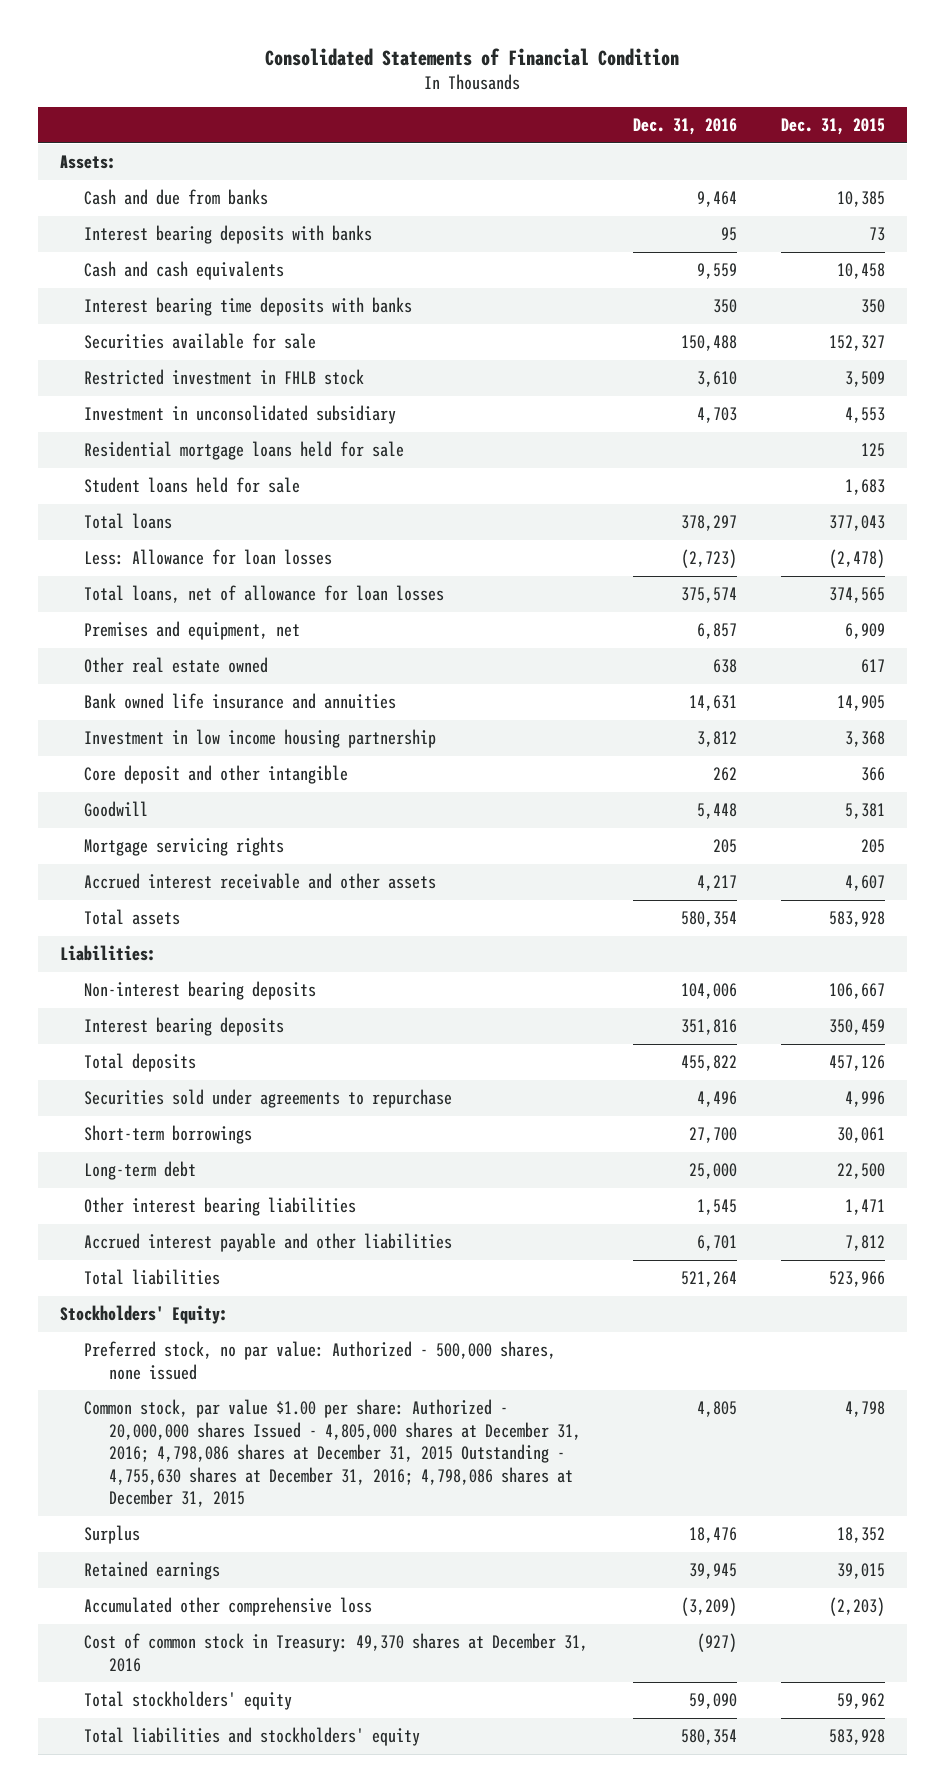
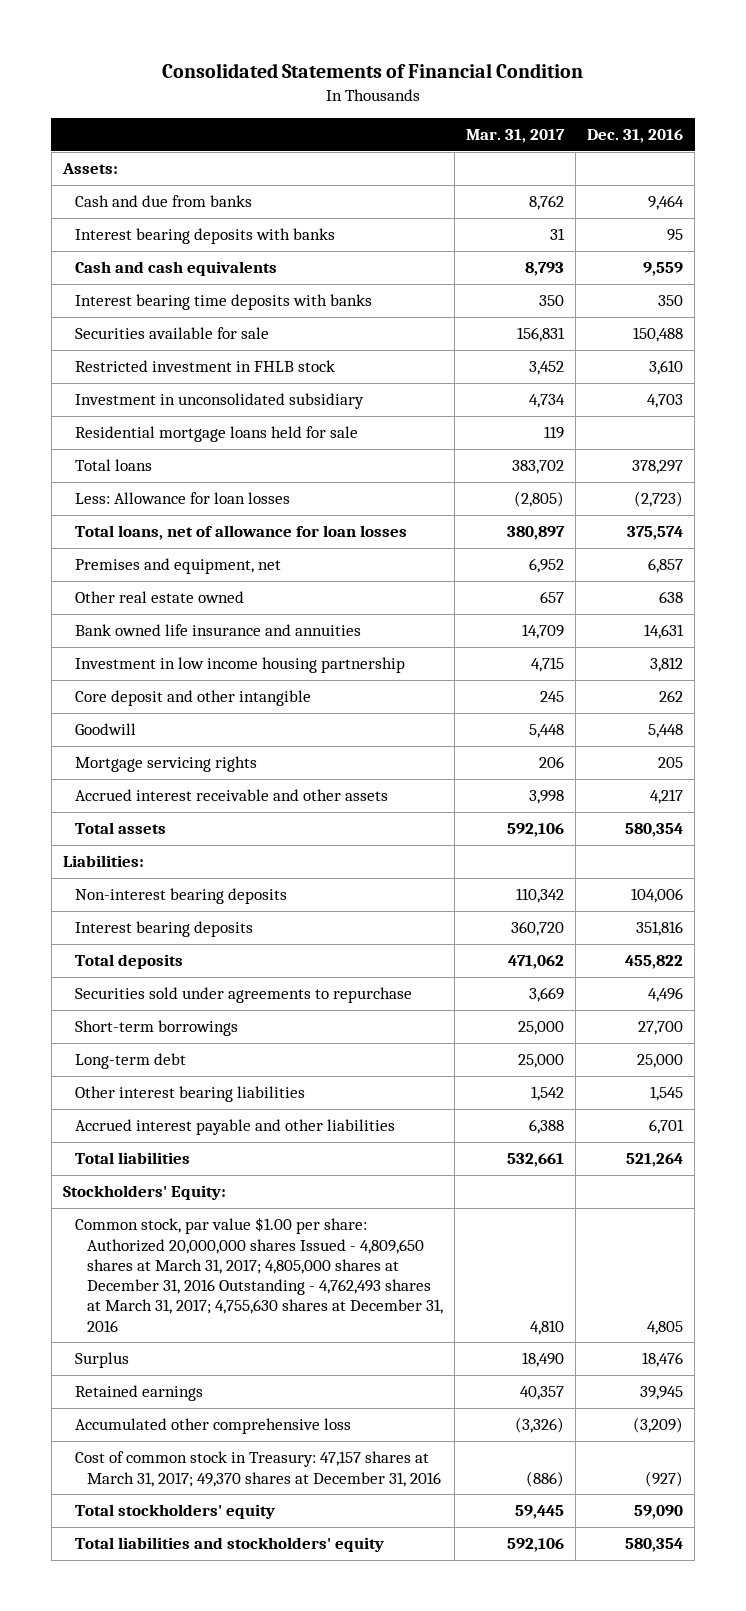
[780,118,885,136] Dec. 31, 2015 -> none
none -> [466,129,566,144] Mar. 31, 2017
[84,477,301,494] Student loans held for sale -> none
[84,1341,557,1380] Preferred stock, no par value: Authorized - 500,000 shares, none issued -> none
[84,1399,581,1508] Common stock, par value $1.00 per share: Authorized - 20,000,000 shares Issued - 4,805,000 shares at December 31, 2016; 4,798,086 shares at December 31, 2015 Outstanding - 4,755,630 shares at December 31, 2016; 4,798,086 shares at December 31, 2015 -> [74,1217,443,1332] Common stock, par value $1.00 per share: Authorized 20,000,000 shares Issued - 4,809,650 shares at March 31, 2017; 4,805,000 shares at December 31, 2016 Outstanding - 4,762,493 shares at March 31, 2017; 4,755,630 shares at December 31, 2016
[84,1633,589,1672] Cost of common stock in Treasury: 49,370 shares at December 31, 2016 -> [74,1451,441,1487] Cost of common stock in Treasury: 47,157 shares at March 31, 2017; 49,370 shares at December 31, 2016

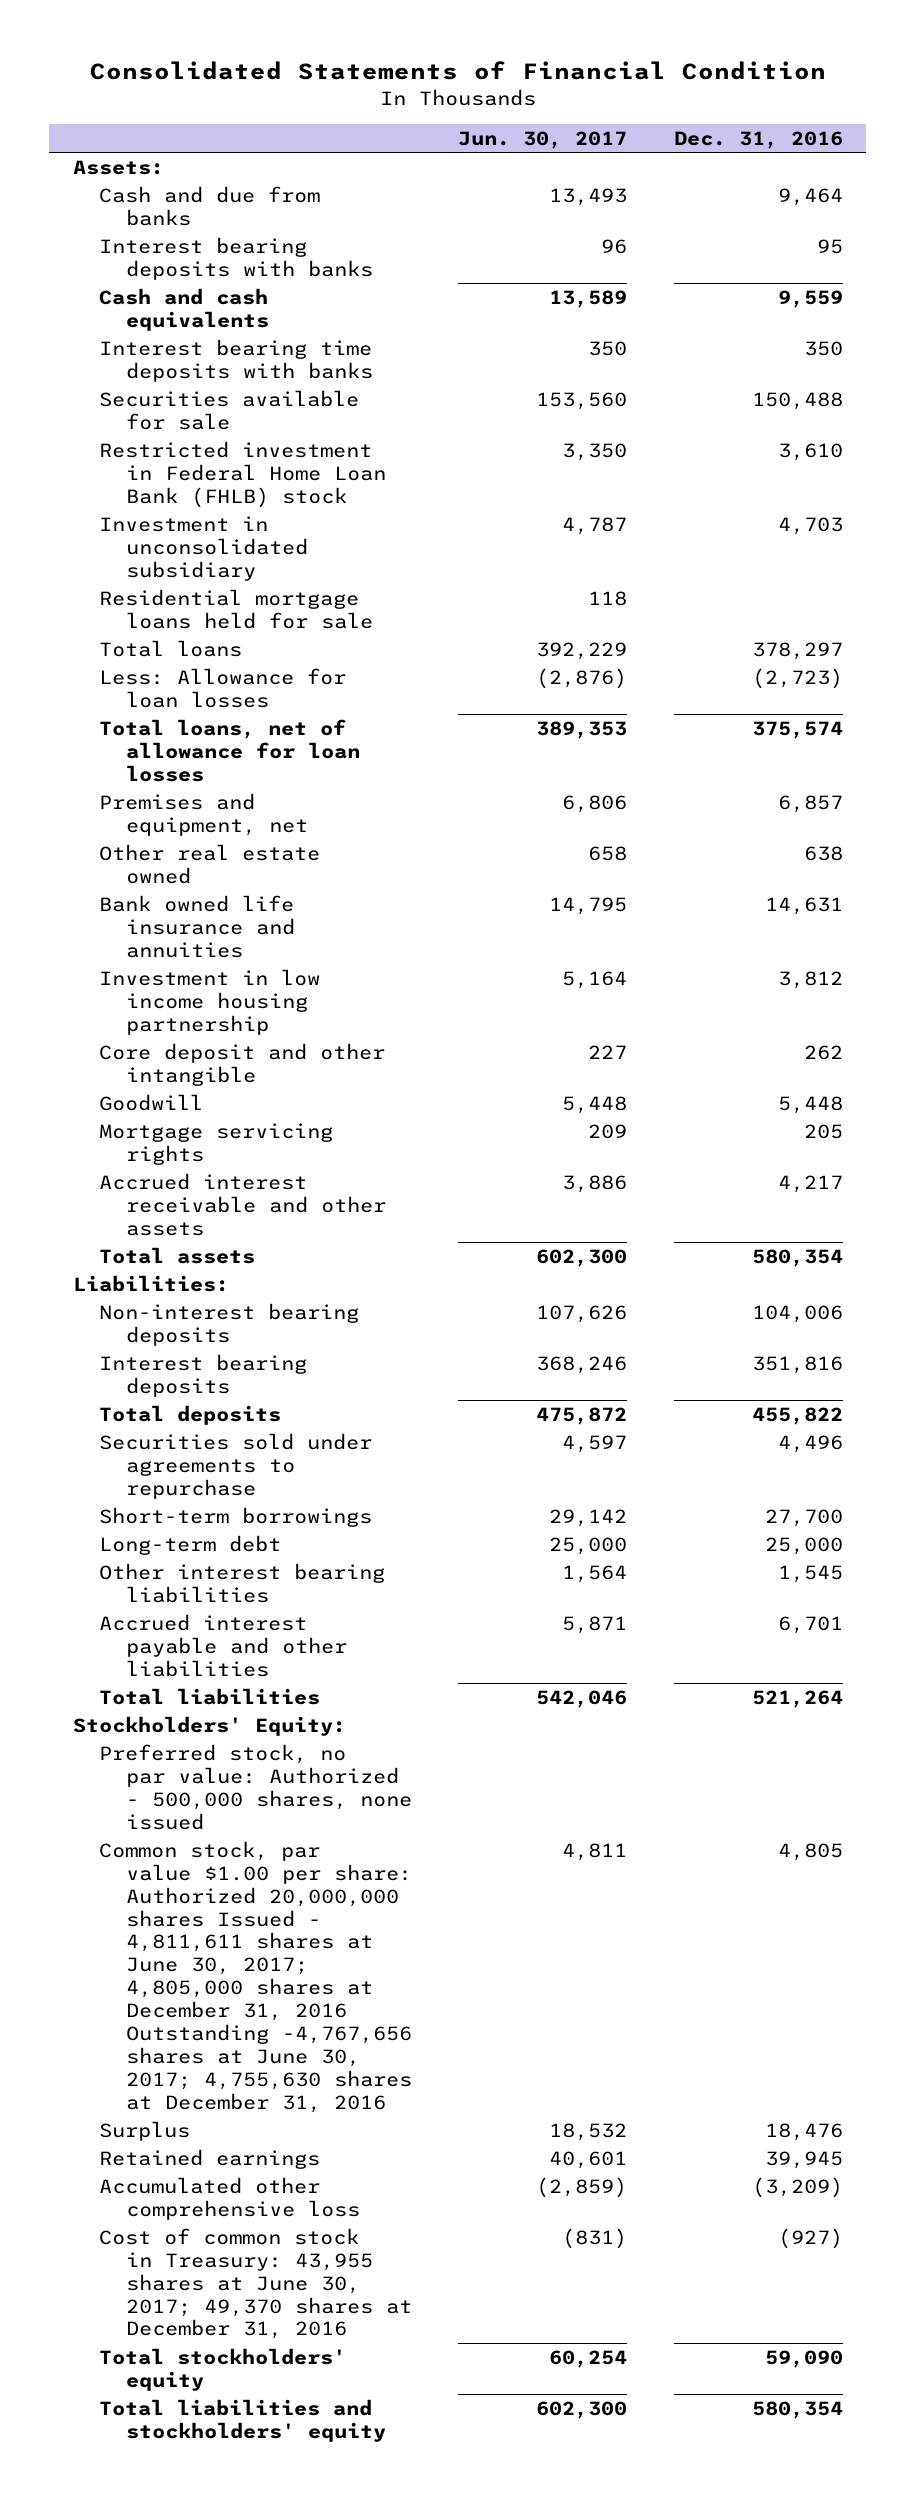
[466,129,566,144] Mar. 31, 2017 -> none
none -> [458,130,628,149] Jun. 30, 2017
[74,360,335,373] Restricted investment in FHLB stock -> [99,440,386,508] Restricted investment in Federal Home Loan Bank (FHLB) stock
none -> [99,1743,412,1830] Preferred stock, no par value: Authorized - 500,000 shares, none issued
[74,1217,443,1332] Common stock, par value $1.00 per share: Authorized 20,000,000 shares Issued - 4,809,650 shares at March 31, 2017; 4,805,000 shares at December 31, 2016 Outstanding - 4,762,493 shares at March 31, 2017; 4,755,630 shares at December 31, 2016 -> [99,1840,412,2113] Common stock, par value $1.00 per share: Authorized 20,000,000 shares Issued - 4,811,611 shares at June 30, 2017; 4,805,000 shares at December 31, 2016 Outstanding -4,767,656 shares at June 30, 2017; 4,755,630 shares at December 31, 2016
[74,1451,441,1487] Cost of common stock in Treasury: 47,157 shares at March 31, 2017; 49,370 shares at December 31, 2016 -> [99,2227,412,2340] Cost of common stock in Treasury: 43,955 shares at June 30, 2017; 49,370 shares at December 31, 2016

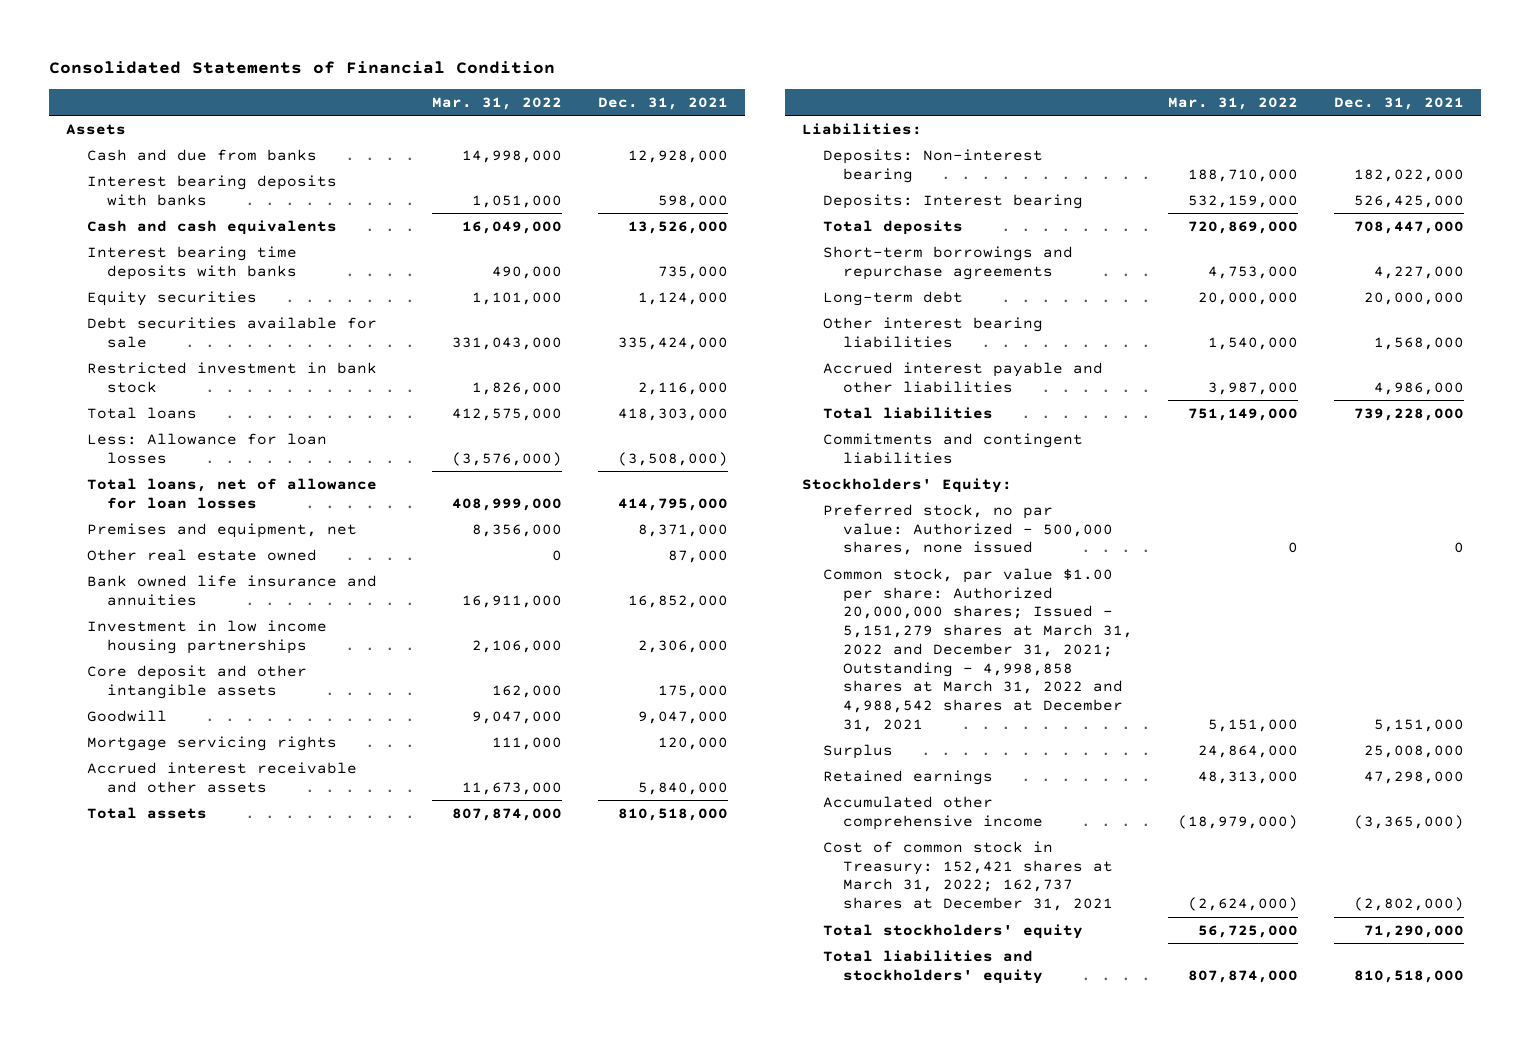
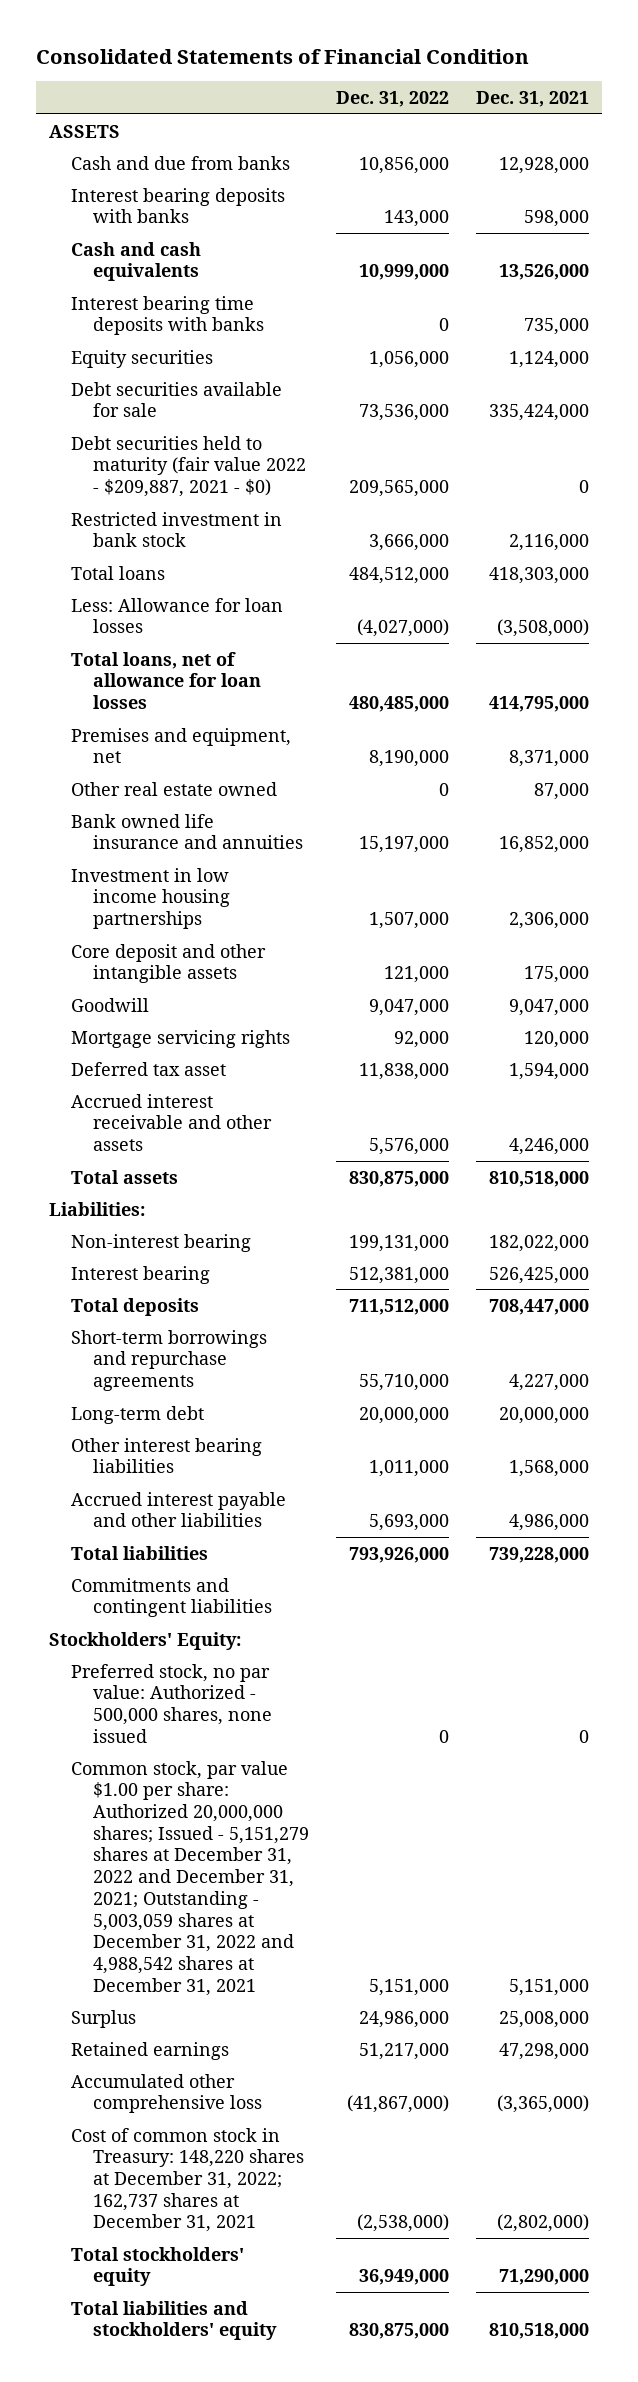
[432,96,563,110] Mar. 31, 2022 -> none
none -> [335,91,449,108] Dec. 31, 2022
[66,123,127,135] Assets -> [49,124,121,138] ASSETS
none -> [71,435,307,498] Debt securities held to maturity (fair value 2022 - $209,887, 2021 - $0)
none -> [71,1061,227,1076] Deferred tax asset
[637,781,728,795] 5,840,000 -> [508,1138,589,1156] 4,246,000
[822,148,1043,183] Deposits: Non-interest bearing -> [71,1233,252,1252] Non-interest bearing
[822,193,1083,209] Deposits: Interest bearing -> [71,1265,211,1284] Interest bearing
[822,567,1134,732] Common stock, par value $1.00 per share: Authorized 20,000,000 shares; Issued - 5,151,279 shares at March 31, 2022 and December 31, 2021; Outstanding - 4,998,858 shares at March 31, 2022 and 4,988,542 shares at December 31, 2021 -> [71,1760,310,1996] Common stock, par value $1.00 per share: Authorized 20,000,000 shares; Issued - 5,151,279 shares at December 31, 2022 and December 31, 2021; Outstanding - 5,003,059 shares at December 31, 2022 and 4,988,542 shares at December 31, 2021
[822,795,1044,830] Accumulated other comprehensive income -> [71,2073,263,2114] Accumulated other comprehensive loss
[822,840,1114,912] Cost of common stock in Treasury: 152,421 shares at March 31, 2022; 162,737 shares at December 31, 2021 -> [71,2127,305,2233] Cost of common stock in Treasury: 148,220 shares at December 31, 2022; 162,737 shares at December 31, 2021

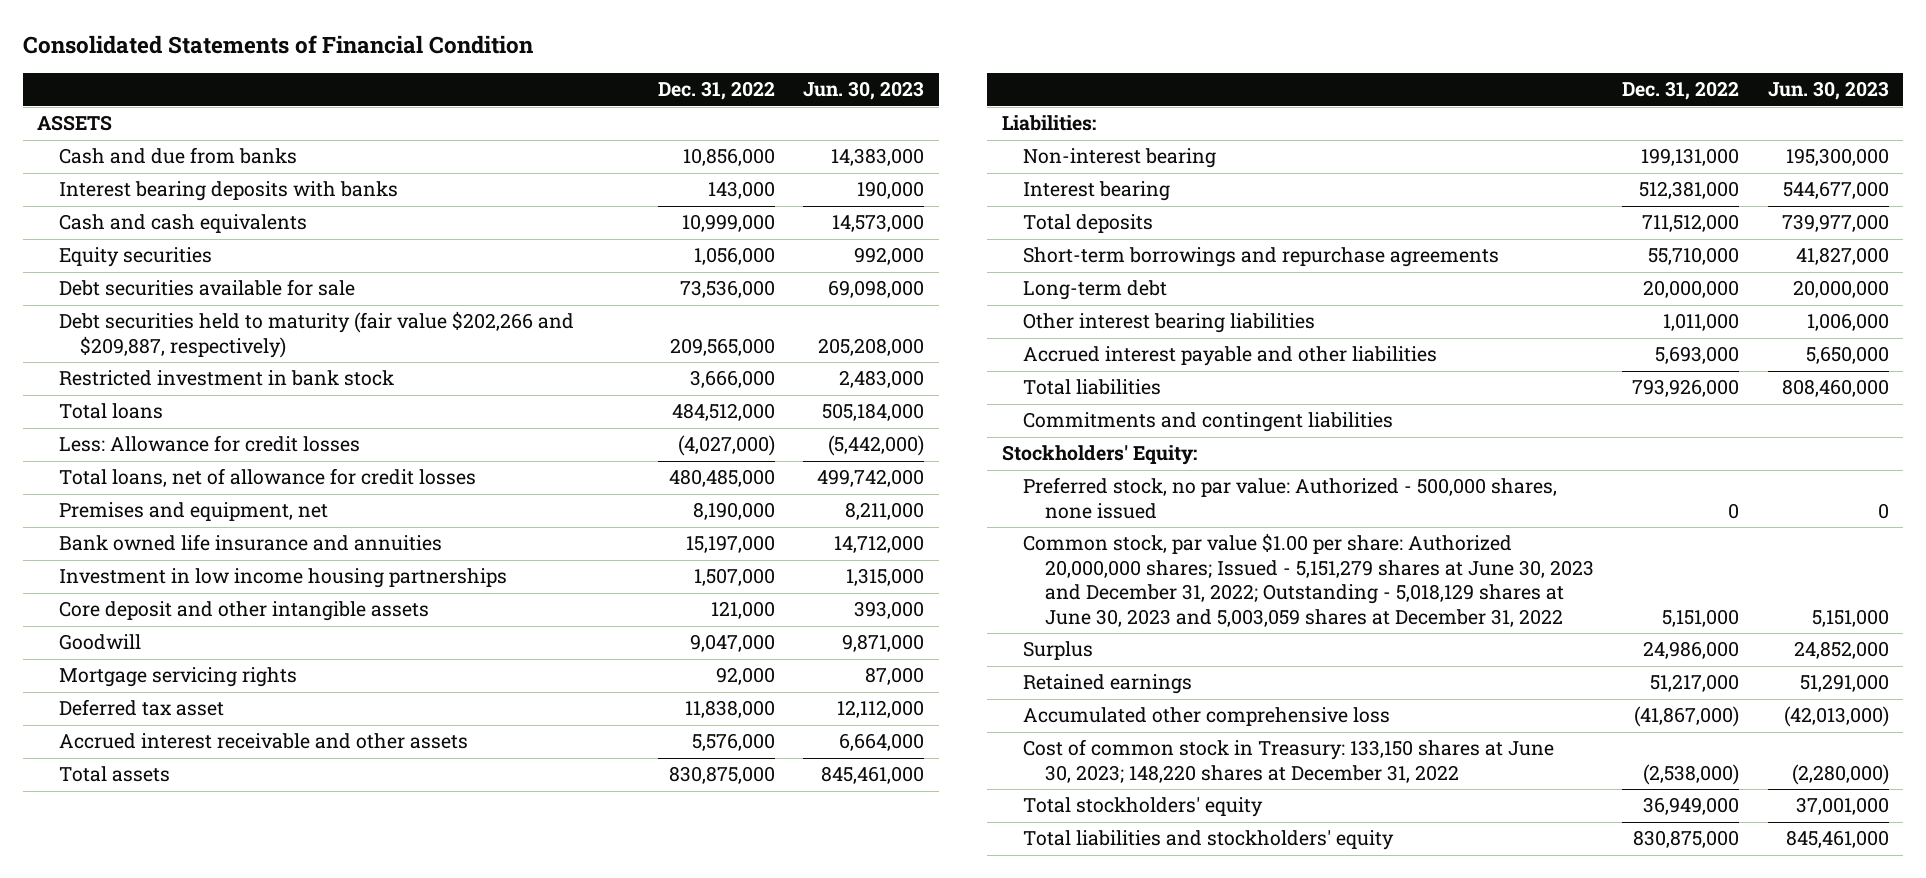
[475,91,589,108] Dec. 31, 2021 -> none
none -> [803,81,925,101] Jun. 30, 2023
[71,295,265,336] Interest bearing time deposits with banks -> none
[71,435,307,498] Debt securities held to maturity (fair value 2022 - $209,887, 2021 - $0) -> [58,311,574,358] Debt securities held to maturity (fair value $202,266 and $209,887, respectively)
[71,597,284,634] Less: Allowance for loan losses -> [58,435,360,453] Less: Allowance for credit losses
[71,651,262,710] Total loans, net of allowance for loan losses -> [58,468,476,488] Total loans, net of allowance for credit losses
[71,781,278,796] Other real estate owned -> none
[71,1760,310,1996] Common stock, par value $1.00 per share: Authorized 20,000,000 shares; Issued - 5,151,279 shares at December 31, 2022 and December 31, 2021; Outstanding - 5,003,059 shares at December 31, 2022 and 4,988,542 shares at December 31, 2021 -> [1023,533,1594,627] Common stock, par value $1.00 per share: Authorized 20,000,000 shares; Issued - 5,151,279 shares at June 30, 2023 and December 31, 2022; Outstanding - 5,018,129 shares at June 30, 2023 and 5,003,059 shares at December 31, 2022
[71,2127,305,2233] Cost of common stock in Treasury: 148,220 shares at December 31, 2022; 162,737 shares at December 31, 2021 -> [1023,739,1555,783] Cost of common stock in Treasury: 133,150 shares at June 30, 2023; 148,220 shares at December 31, 2022

